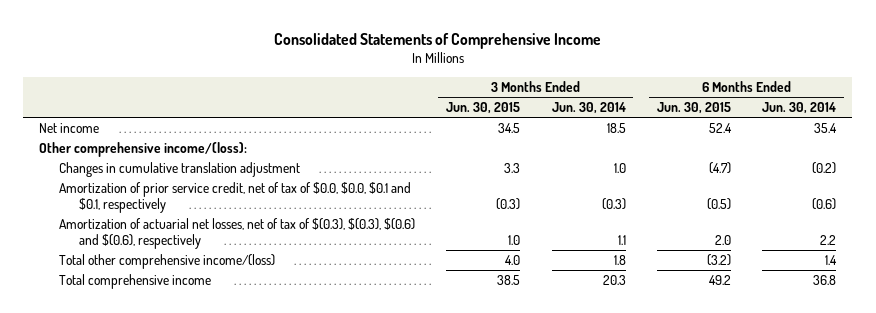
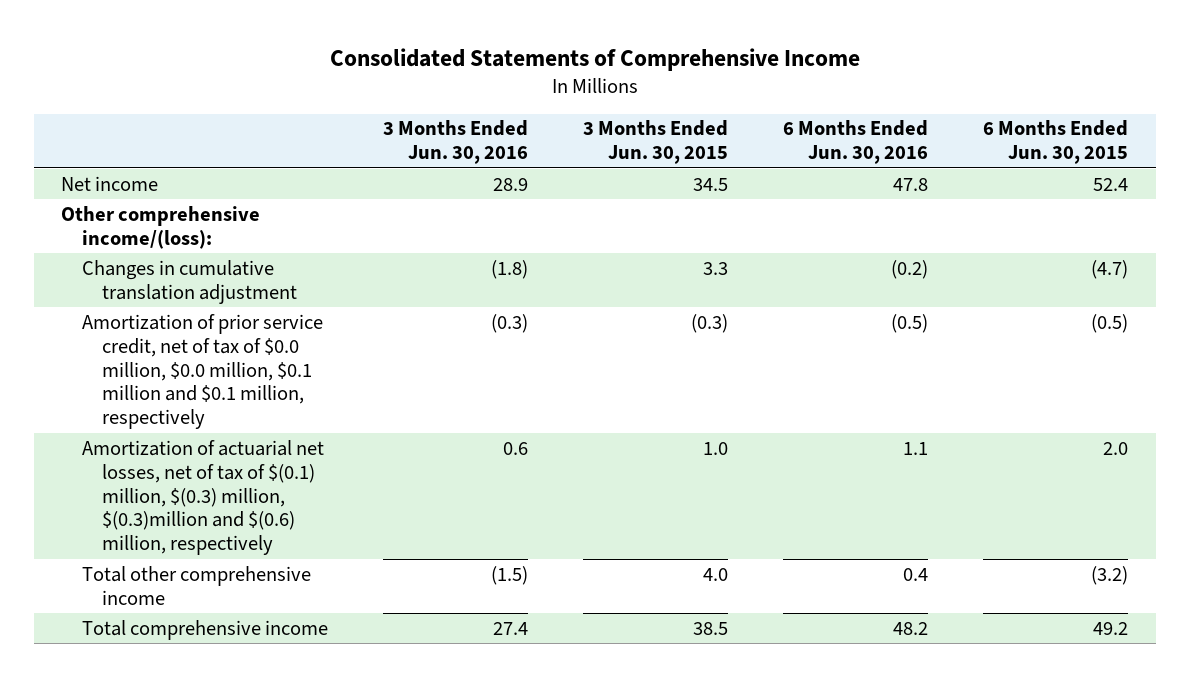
[551,102,626,115] Jun. 30, 2014 -> none
[762,102,837,115] Jun. 30, 2014 -> none
none -> [382,120,528,165] 3 Months Ended Jun. 30, 2016
none -> [782,120,928,165] 6 Months Ended Jun. 30, 2016
[58,182,411,214] Amortization of prior service credit, net of tax of $0.0, $0.0, $0.1 and $0.1, respectively -> [81,313,323,430] Amortization of prior service credit, net of tax of $0.0 million, $0.0 million, $0.1 million and $0.1 million, respectively
[58,218,415,250] Amortization of actuarial net losses, net of tax of $(0.3), $(0.3), $(0.6) and $(0.6), respectively -> [81,439,324,556] Amortization of actuarial net losses, net of tax of $(0.1) million, $(0.3) million, $(0.3)million and $(0.6) million, respectively
[58,254,275,270] Total other comprehensive income/(loss) -> [81,565,311,605] Total other comprehensive income

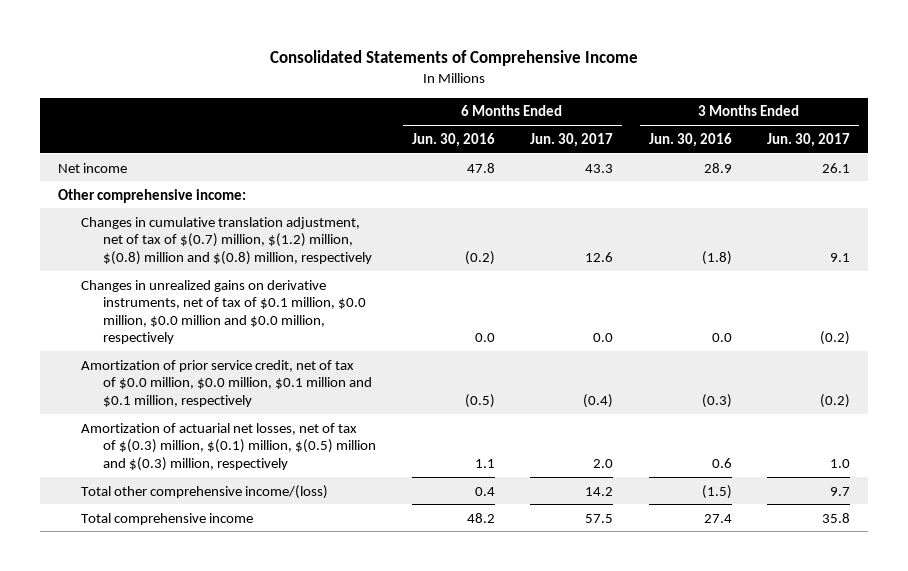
[582,120,728,165] 3 Months Ended Jun. 30, 2015 -> none
[982,120,1128,165] 6 Months Ended Jun. 30, 2015 -> none
none -> [530,132,614,147] Jun. 30, 2017
none -> [766,132,850,147] Jun. 30, 2017
[61,205,261,249] Other comprehensive income/(loss): -> [58,188,247,203] Other comprehensive income:
[81,259,297,304] Changes in cumulative translation adjustment -> [80,216,373,265] Changes in cumulative translation adjustment, net of tax of $(0.7) million, $(1.2) million, $(0.8) million and $(0.8) million, respectively
none -> [80,279,367,345] Changes in unrealized gains on derivative instruments, net of tax of $0.1 million, $0.0 million, $0.0 million and $0.0 million, respectively
[81,439,324,556] Amortization of actuarial net losses, net of tax of $(0.1) million, $(0.3) million, $(0.3)million and $(0.6) million, respectively -> [80,422,377,471] Amortization of actuarial net losses, net of tax of $(0.3) million, $(0.1) million, $(0.5) million and $(0.3) million, respectively
[81,565,311,605] Total other comprehensive income -> [80,484,328,499] Total other comprehensive income/(loss)

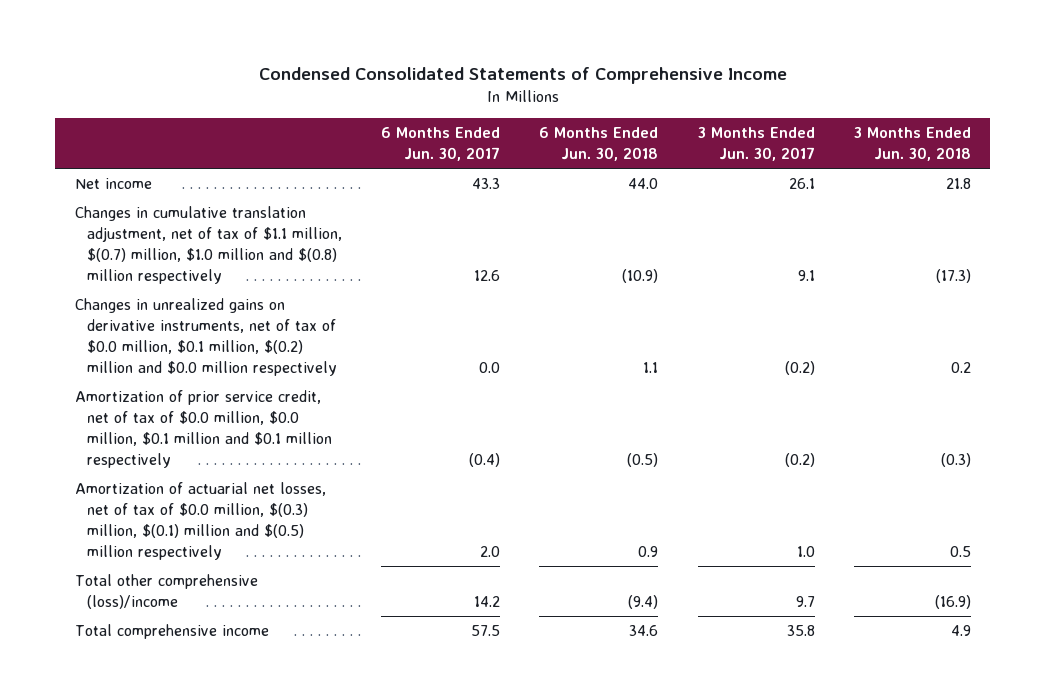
[270,50,639,67] Consolidated Statements of Comprehensive Income -> [258,67,787,85] Condensed Consolidated Statements of Comprehensive Income
[411,132,495,147] Jun. 30, 2016 -> none
[648,132,732,147] Jun. 30, 2016 -> none
none -> [539,127,659,162] 6 Months Ended Jun. 30, 2018
none -> [853,127,971,162] 3 Months Ended Jun. 30, 2018
[58,188,247,203] Other comprehensive income: -> none
[80,216,373,265] Changes in cumulative translation adjustment, net of tax of $(0.7) million, $(1.2) million, $(0.8) million and $(0.8) million, respectively -> [74,206,342,284] Changes in cumulative translation adjustment, net of tax of $1.1 million, $(0.7) million, $1.0 million and $(0.8) million respectively
[80,279,367,345] Changes in unrealized gains on derivative instruments, net of tax of $0.1 million, $0.0 million, $0.0 million and $0.0 million, respectively -> [74,298,337,376] Changes in unrealized gains on derivative instruments, net of tax of $0.0 million, $0.1 million, $(0.2) million and $0.0 million respectively
[80,359,373,407] Amortization of prior service credit, net of tax of $0.0 million, $0.0 million, $0.1 million and $0.1 million, respectively -> [74,390,332,468] Amortization of prior service credit, net of tax of $0.0 million, $0.0 million, $0.1 million and $0.1 million respectively
[80,422,377,471] Amortization of actuarial net losses, net of tax of $(0.3) million, $(0.1) million, $(0.5) million and $(0.3) million, respectively -> [74,482,326,560] Amortization of actuarial net losses, net of tax of $0.0 million, $(0.3) million, $(0.1) million and $(0.5) million respectively
[80,484,328,499] Total other comprehensive income/(loss) -> [74,574,258,609] Total other comprehensive (loss)/income

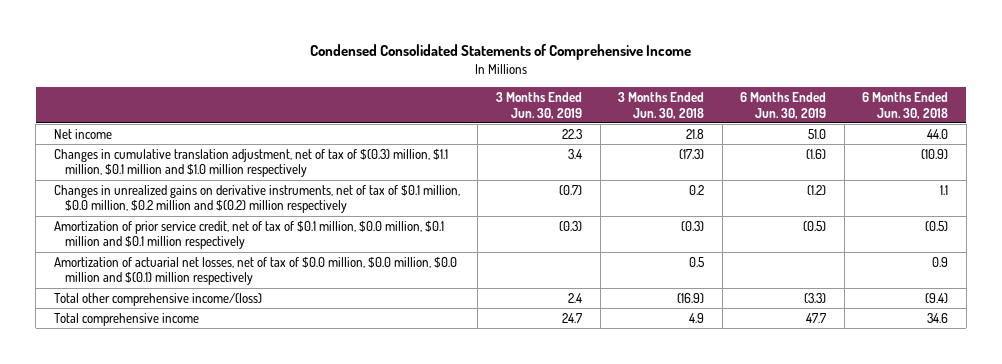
[381,127,501,162] 6 Months Ended Jun. 30, 2017 -> none
[697,127,815,162] 3 Months Ended Jun. 30, 2017 -> none
none -> [496,92,583,119] 3 Months Ended Jun. 30, 2019
none -> [740,92,827,119] 6 Months Ended Jun. 30, 2019
[74,206,342,284] Changes in cumulative translation adjustment, net of tax of $1.1 million, $(0.7) million, $1.0 million and $(0.8) million respectively -> [53,148,448,178] Changes in cumulative translation adjustment, net of tax of $(0.3) million, $1.1 million, $0.1 million and $1.0 million respectively
[74,298,337,376] Changes in unrealized gains on derivative instruments, net of tax of $0.0 million, $0.1 million, $(0.2) million and $0.0 million respectively -> [53,184,460,214] Changes in unrealized gains on derivative instruments, net of tax of $0.1 million, $0.0 million, $0.2 million and $(0.2) million respectively
[74,390,332,468] Amortization of prior service credit, net of tax of $0.0 million, $0.0 million, $0.1 million and $0.1 million respectively -> [53,220,444,250] Amortization of prior service credit, net of tax of $0.1 million, $0.0 million, $0.1 million and $0.1 million respectively
[74,482,326,560] Amortization of actuarial net losses, net of tax of $0.0 million, $(0.3) million, $(0.1) million and $(0.5) million respectively -> [53,256,457,286] Amortization of actuarial net losses, net of tax of $0.0 million, $0.0 million, $0.0 million and $(0.1) million respectively
[74,574,258,609] Total other comprehensive (loss)/income -> [53,292,262,306] Total other comprehensive income/(loss)

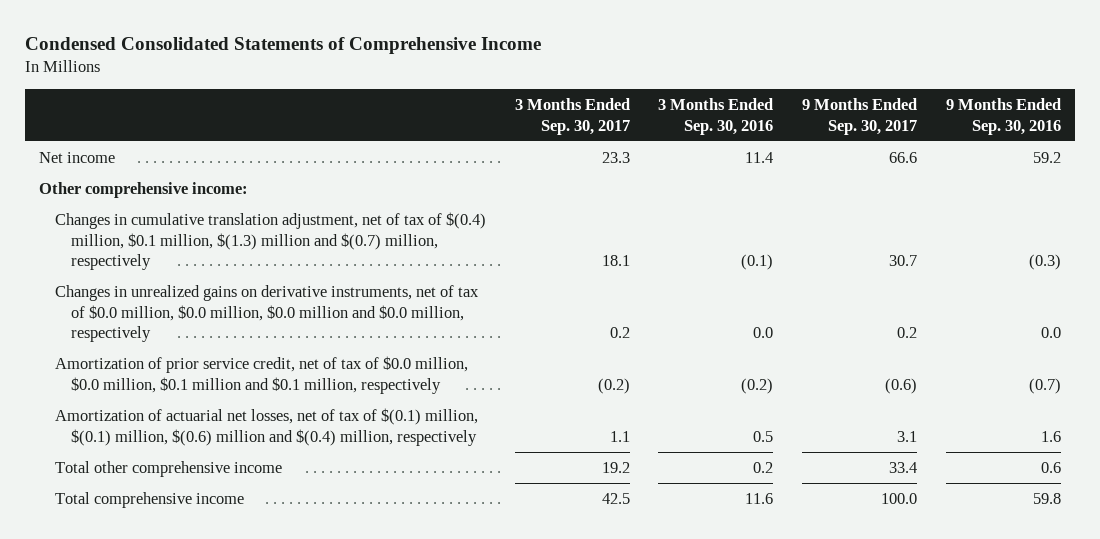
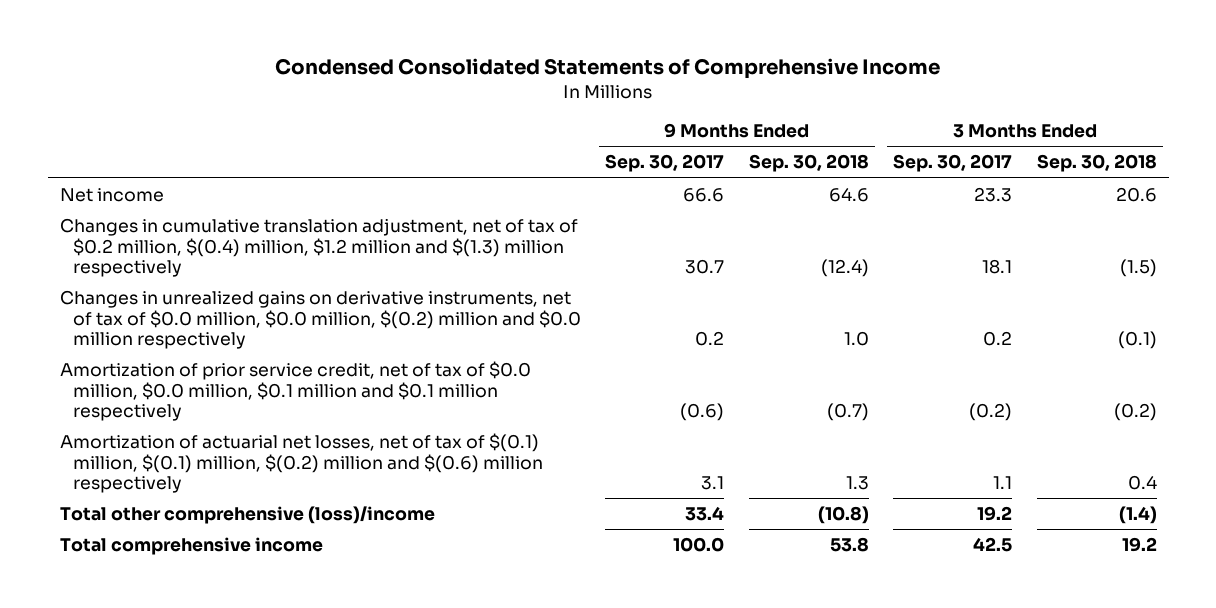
[658,97,774,135] 3 Months Ended Sep. 30, 2016 -> none
[945,97,1061,135] 9 Months Ended Sep. 30, 2016 -> none
none -> [748,154,869,173] Sep. 30, 2018
none -> [1036,154,1157,173] Sep. 30, 2018
[39,181,249,198] Other comprehensive income: -> none
[55,211,487,271] Changes in cumulative translation adjustment, net of tax of $(0.4) million, $0.1 million, $(1.3) million and $(0.7) million, respectively -> [59,217,578,278] Changes in cumulative translation adjustment, net of tax of $0.2 million, $(0.4) million, $1.2 million and $(1.3) million respectively
[55,284,480,343] Changes in unrealized gains on derivative instruments, net of tax of $0.0 million, $0.0 million, $0.0 million and $0.0 million, respectively -> [59,289,581,350] Changes in unrealized gains on derivative instruments, net of tax of $0.0 million, $0.0 million, $(0.2) million and $0.0 million respectively
[55,355,469,394] Amortization of prior service credit, net of tax of $0.0 million, $0.0 million, $0.1 million and $0.1 million, respectively -> [59,360,531,422] Amortization of prior service credit, net of tax of $0.0 million, $0.0 million, $0.1 million and $0.1 million respectively
[55,407,479,446] Amortization of actuarial net losses, net of tax of $(0.1) million, $(0.1) million, $(0.6) million and $(0.4) million, respectively -> [59,432,543,494] Amortization of actuarial net losses, net of tax of $(0.1) million, $(0.1) million, $(0.2) million and $(0.6) million respectively
[55,460,283,477] Total other comprehensive income -> [59,505,435,524] Total other comprehensive (loss)/income

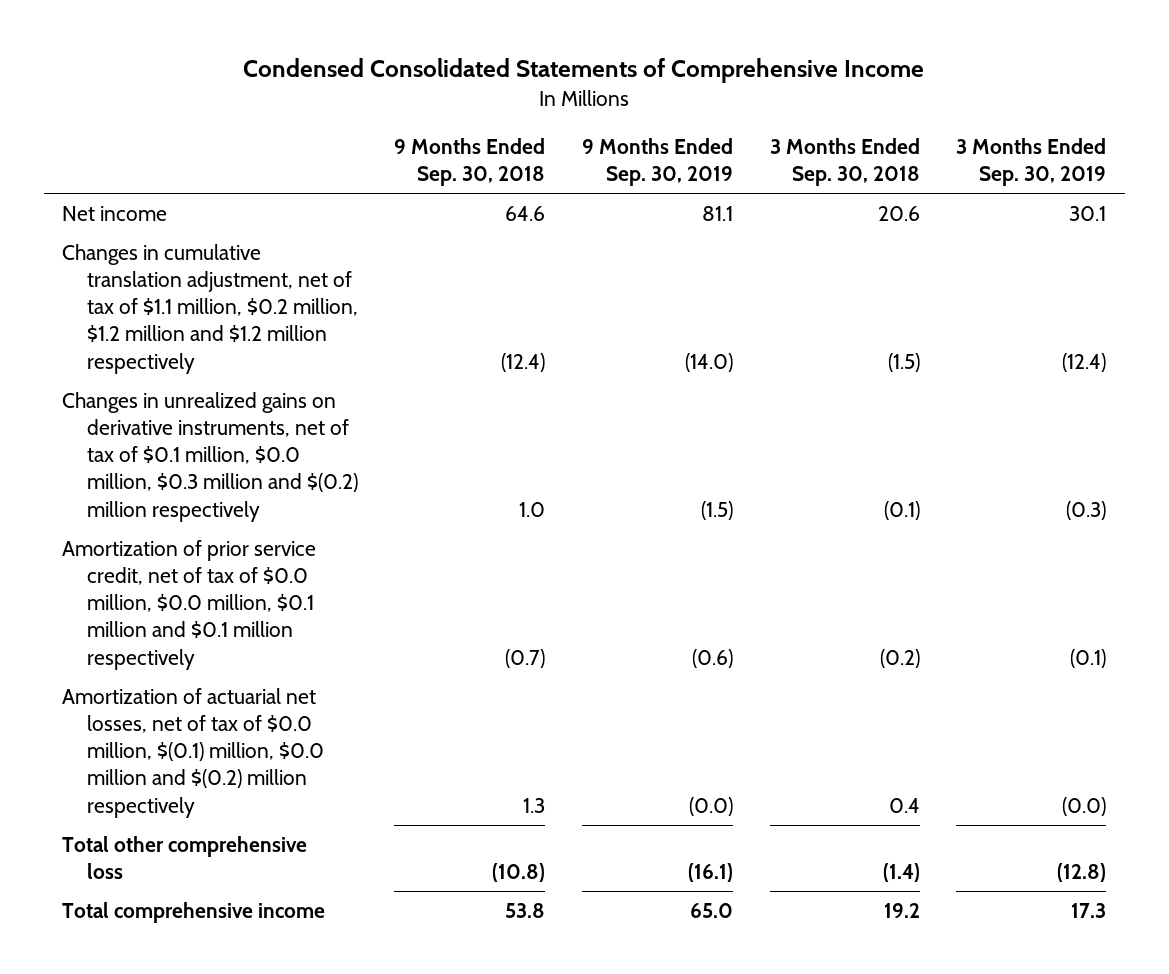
[605,154,725,173] Sep. 30, 2017 -> none
[893,154,1013,173] Sep. 30, 2017 -> none
none -> [582,137,734,187] 9 Months Ended Sep. 30, 2019
none -> [956,137,1107,187] 3 Months Ended Sep. 30, 2019
[59,217,578,278] Changes in cumulative translation adjustment, net of tax of $0.2 million, $(0.4) million, $1.2 million and $(1.3) million respectively -> [62,244,358,374] Changes in cumulative translation adjustment, net of tax of $1.1 million, $0.2 million, $1.2 million and $1.2 million respectively
[59,289,581,350] Changes in unrealized gains on derivative instruments, net of tax of $0.0 million, $0.0 million, $(0.2) million and $0.0 million respectively -> [62,392,358,522] Changes in unrealized gains on derivative instruments, net of tax of $0.1 million, $0.0 million, $0.3 million and $(0.2) million respectively
[59,432,543,494] Amortization of actuarial net losses, net of tax of $(0.1) million, $(0.1) million, $(0.2) million and $(0.6) million respectively -> [62,688,324,818] Amortization of actuarial net losses, net of tax of $0.0 million, $(0.1) million, $0.0 million and $(0.2) million respectively
[59,505,435,524] Total other comprehensive (loss)/income -> [62,836,308,880] Total other comprehensive loss

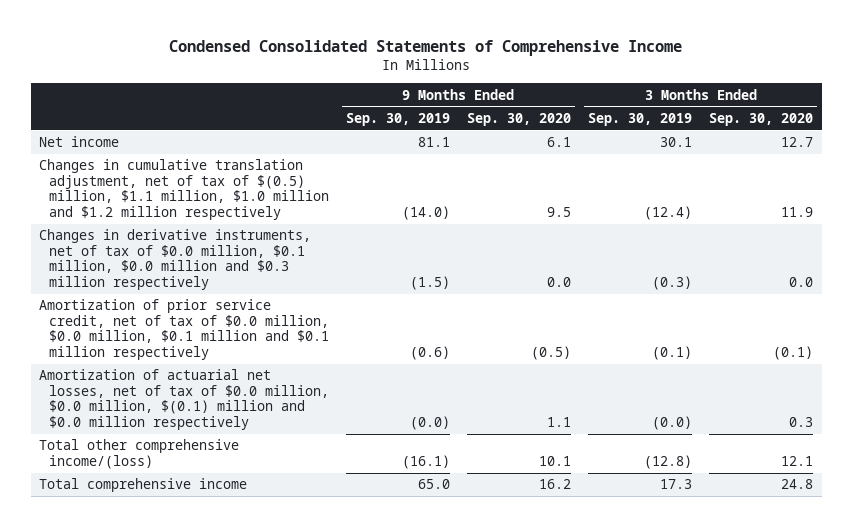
[394,137,546,187] 9 Months Ended Sep. 30, 2018 -> none
[769,137,920,187] 3 Months Ended Sep. 30, 2018 -> none
none -> [466,112,571,126] Sep. 30, 2020
none -> [709,112,814,126] Sep. 30, 2020
[62,244,358,374] Changes in cumulative translation adjustment, net of tax of $1.1 million, $0.2 million, $1.2 million and $1.2 million respectively -> [39,159,329,220] Changes in cumulative translation adjustment, net of tax of $(0.5) million, $1.1 million, $1.0 million and $1.2 million respectively
[62,392,358,522] Changes in unrealized gains on derivative instruments, net of tax of $0.1 million, $0.0 million, $0.3 million and $(0.2) million respectively -> [39,229,312,290] Changes in derivative instruments, net of tax of $0.0 million, $0.1 million, $0.0 million and $0.3 million respectively
[62,688,324,818] Amortization of actuarial net losses, net of tax of $0.0 million, $(0.1) million, $0.0 million and $(0.2) million respectively -> [39,369,329,430] Amortization of actuarial net losses, net of tax of $0.0 million, $0.0 million, $(0.1) million and $0.0 million respectively
[62,836,308,880] Total other comprehensive loss -> [39,439,240,469] Total other comprehensive income/(loss)

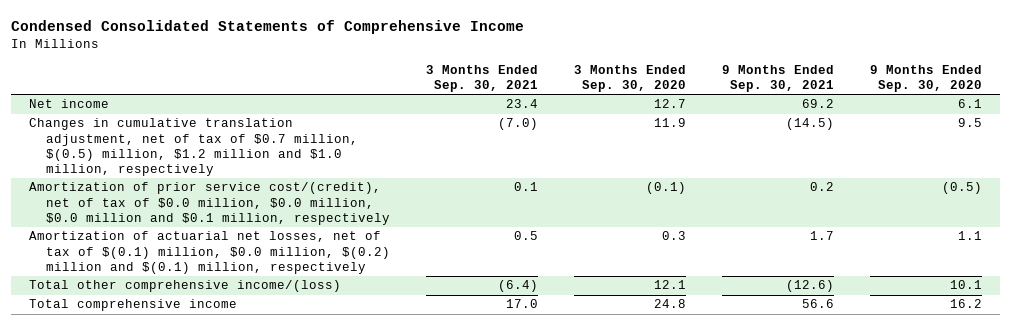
[345,112,450,126] Sep. 30, 2019 -> none
[588,112,693,126] Sep. 30, 2019 -> none
none -> [426,64,539,92] 3 Months Ended Sep. 30, 2021
none -> [722,64,835,92] 9 Months Ended Sep. 30, 2021
[39,229,312,290] Changes in derivative instruments, net of tax of $0.0 million, $0.1 million, $0.0 million and $0.3 million respectively -> none
[39,159,329,220] Changes in cumulative translation adjustment, net of tax of $(0.5) million, $1.1 million, $1.0 million and $1.2 million respectively -> [29,118,359,176] Changes in cumulative translation adjustment, net of tax of $0.7 million, $(0.5) million, $1.2 million and $1.0 million, respectively
[39,299,329,360] Amortization of prior service credit, net of tax of $0.0 million, $0.0 million, $0.1 million and $0.1 million respectively -> [29,182,391,225] Amortization of prior service cost/(credit), net of tax of $0.0 million, $0.0 million, $0.0 million and $0.1 million, respectively
[39,369,329,430] Amortization of actuarial net losses, net of tax of $0.0 million, $0.0 million, $(0.1) million and $0.0 million respectively -> [29,231,391,274] Amortization of actuarial net losses, net of tax of $(0.1) million, $0.0 million, $(0.2) million and $(0.1) million, respectively

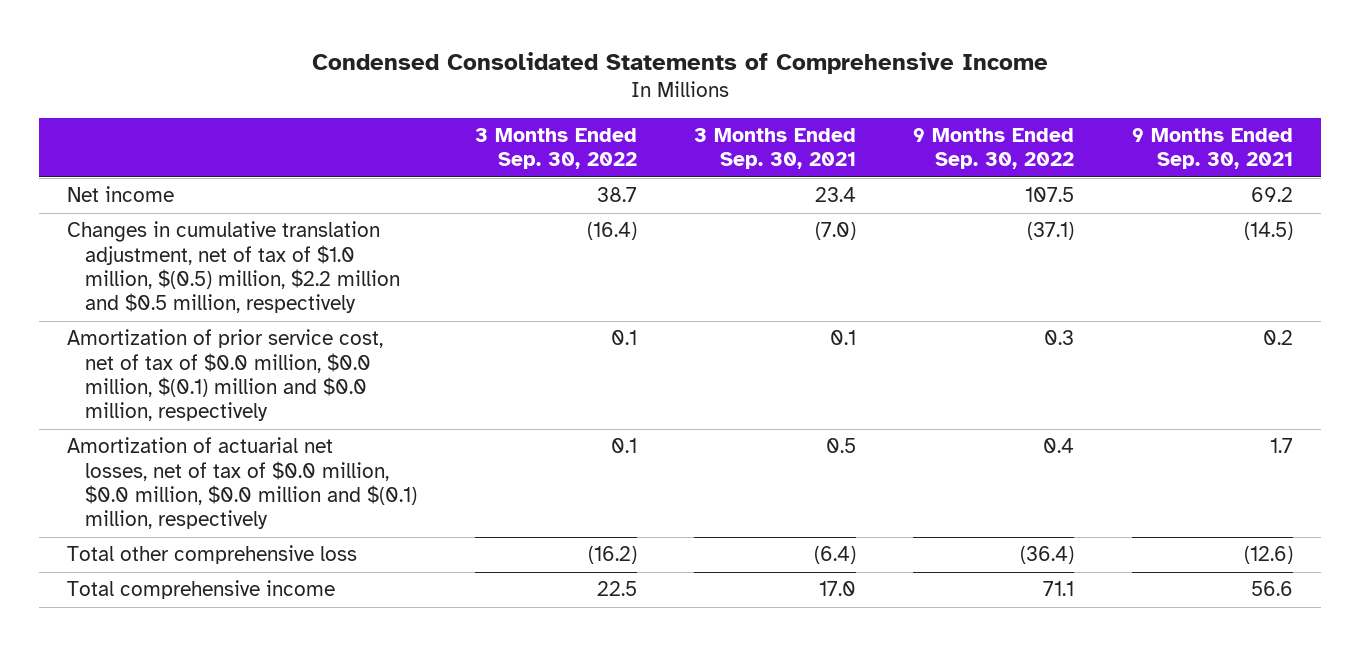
[574,64,687,92] 3 Months Ended Sep. 30, 2020 -> none
[870,64,983,92] 9 Months Ended Sep. 30, 2020 -> none
none -> [474,127,637,170] 3 Months Ended Sep. 30, 2022
none -> [913,127,1075,170] 9 Months Ended Sep. 30, 2022
[29,118,359,176] Changes in cumulative translation adjustment, net of tax of $0.7 million, $(0.5) million, $1.2 million and $1.0 million, respectively -> [67,221,401,314] Changes in cumulative translation adjustment, net of tax of $1.0 million, $(0.5) million, $2.2 million and $0.5 million, respectively
[29,182,391,225] Amortization of prior service cost/(credit), net of tax of $0.0 million, $0.0 million, $0.0 million and $0.1 million, respectively -> [67,329,384,422] Amortization of prior service cost, net of tax of $0.0 million, $0.0 million, $(0.1) million and $0.0 million, respectively
[29,231,391,274] Amortization of actuarial net losses, net of tax of $(0.1) million, $0.0 million, $(0.2) million and $(0.1) million, respectively -> [67,437,418,530] Amortization of actuarial net losses, net of tax of $0.0 million, $0.0 million, $0.0 million and $(0.1) million, respectively
[29,280,342,293] Total other comprehensive income/(loss) -> [67,545,358,565] Total other comprehensive loss

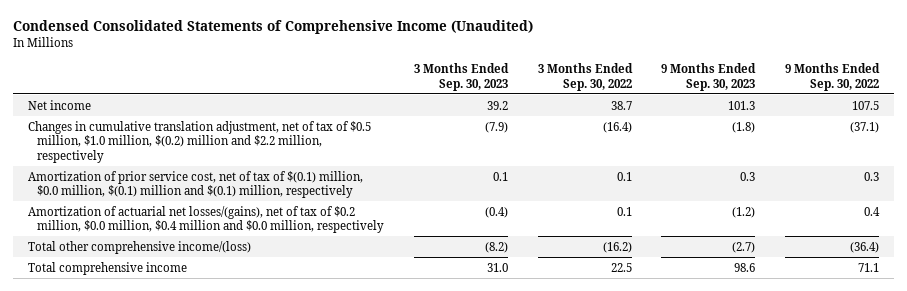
[312,52,1049,75] Condensed Consolidated Statements of Comprehensive Income -> [13,20,534,35] Condensed Consolidated Statements of Comprehensive Income (Unaudited)
[693,127,856,170] 3 Months Ended Sep. 30, 2021 -> none
[1131,127,1293,170] 9 Months Ended Sep. 30, 2021 -> none
none -> [413,63,509,91] 3 Months Ended Sep. 30, 2023
none -> [661,63,757,91] 9 Months Ended Sep. 30, 2023
[67,221,401,314] Changes in cumulative translation adjustment, net of tax of $1.0 million, $(0.5) million, $2.2 million and $0.5 million, respectively -> [28,120,372,163] Changes in cumulative translation adjustment, net of tax of $0.5 million, $1.0 million, $(0.2) million and $2.2 million, respectively
[67,329,384,422] Amortization of prior service cost, net of tax of $0.0 million, $0.0 million, $(0.1) million and $0.0 million, respectively -> [28,170,364,199] Amortization of prior service cost, net of tax of $(0.1) million, $0.0 million, $(0.1) million and $(0.1) million, respectively
[67,437,418,530] Amortization of actuarial net losses, net of tax of $0.0 million, $0.0 million, $0.0 million and $(0.1) million, respectively -> [28,205,384,234] Amortization of actuarial net losses/(gains), net of tax of $0.2 million, $0.0 million, $0.4 million and $0.0 million, respectively
[67,545,358,565] Total other comprehensive loss -> [28,240,252,254] Total other comprehensive income/(loss)

